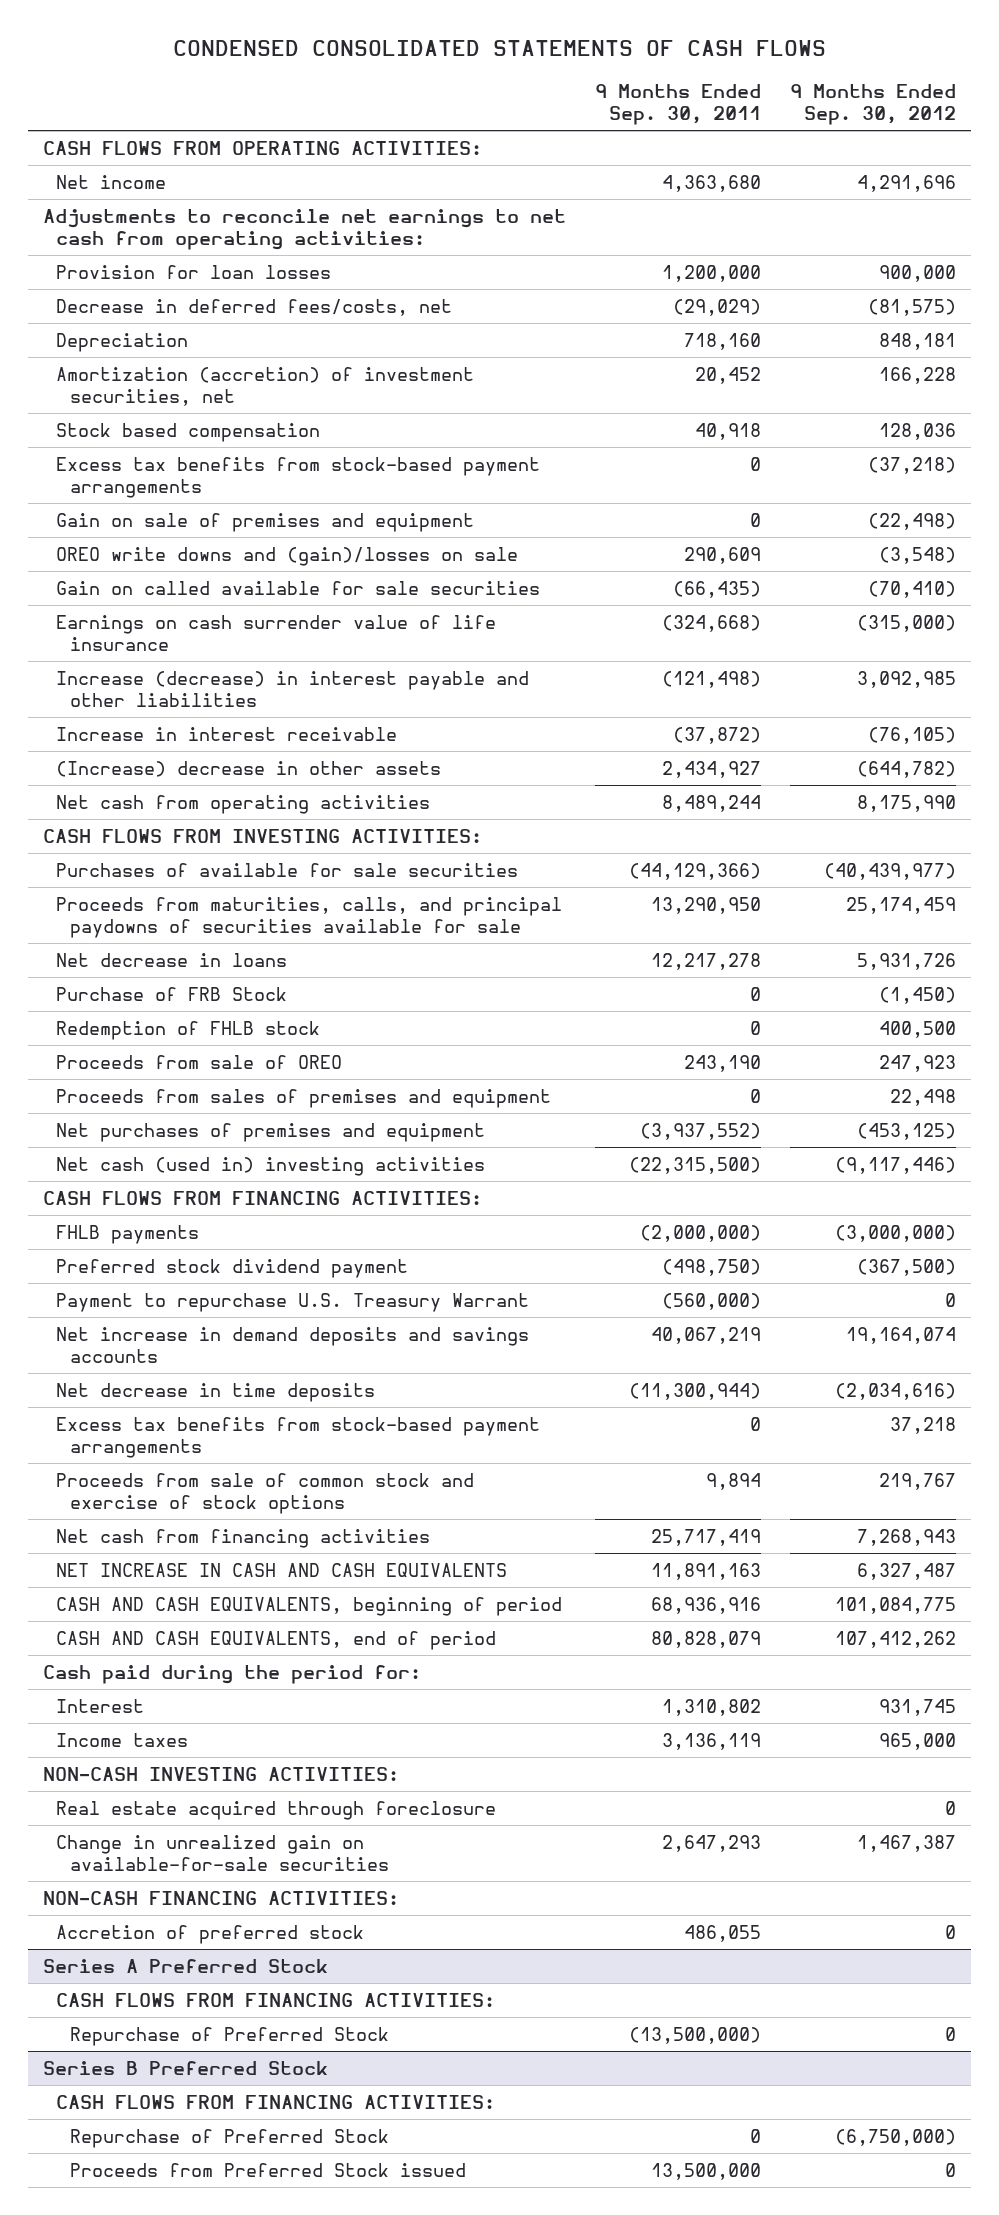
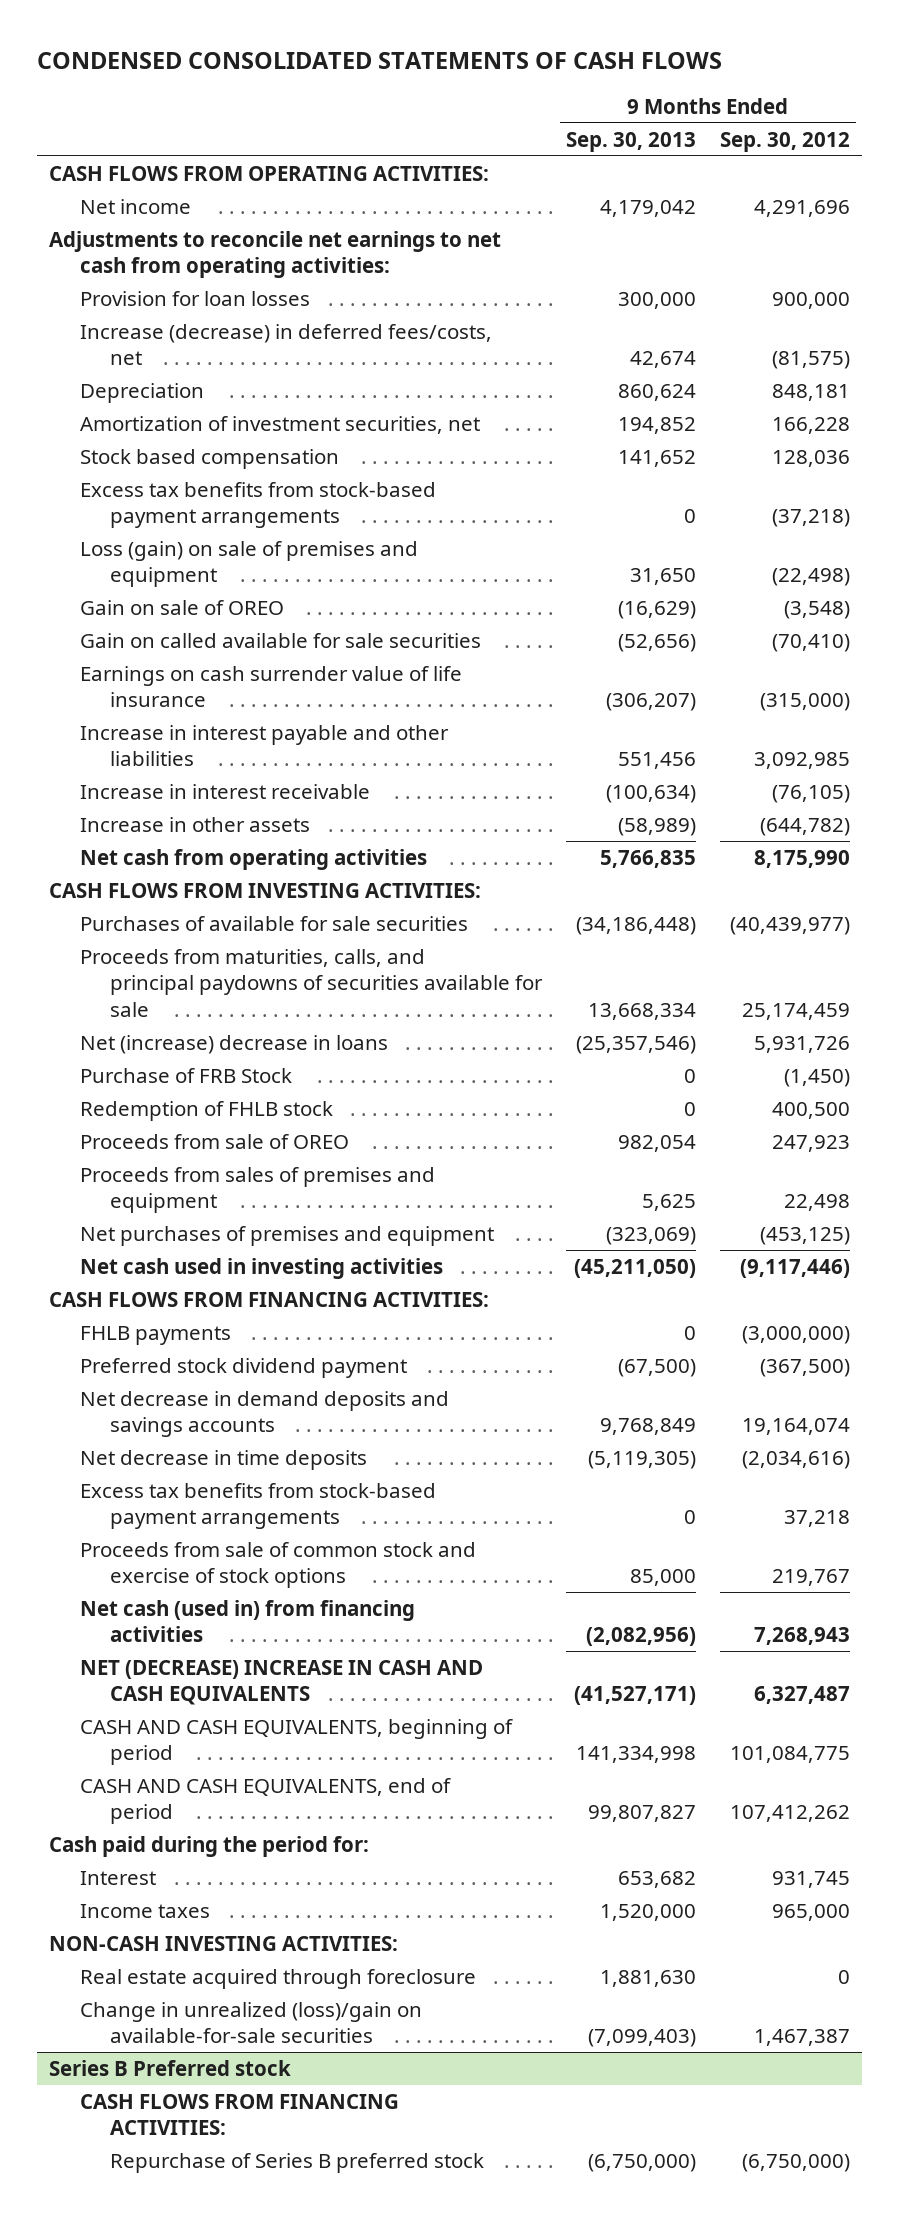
[595,83,762,125] 9 Months Ended Sep. 30, 2011 -> none
none -> [565,131,696,152] Sep. 30, 2013
[56,298,453,316] Decrease in deferred fees/costs, net -> [79,323,492,366] Increase (decrease) in deferred fees/costs, net
[56,366,475,406] Amortization (accretion) of investment securities, net -> [79,415,480,434] Amortization of investment securities, net
[56,512,475,532] Gain on sale of premises and equipment -> [79,540,418,588] Loss (gain) on sale of premises and equipment
[56,546,519,566] OREO write downs and (gain)/losses on sale -> [79,599,284,615] Gain on sale of OREO
[56,670,530,707] Increase (decrease) in interest payable and other liabilities -> [79,724,449,767] Increase in interest payable and other liabilities
[56,760,442,777] (Increase) decrease in other assets -> [79,816,310,832] Increase in other assets
[56,952,288,967] Net decrease in loans -> [79,1034,388,1054] Net (increase) decrease in loans
[56,1156,486,1176] Net cash (used in) investing activities -> [79,1257,443,1279] Net cash used in investing activities
[56,1292,530,1312] Payment to repurchase U.S. Treasury Warrant -> none
[56,1326,530,1363] Net increase in demand deposits and savings accounts -> [79,1390,449,1438] Net decrease in demand deposits and savings accounts
[56,1528,431,1548] Net cash from financing activities -> [79,1599,415,1643] Net cash (used in) from financing activities
[56,1562,508,1577] NET INCREASE IN CASH AND CASH EQUIVALENTS -> [79,1659,483,1706] NET (DECREASE) INCREASE IN CASH AND CASH EQUIVALENTS
[42,1890,399,1905] NON-CASH FINANCING ACTIVITIES: -> none
[56,1924,365,1944] Accretion of preferred stock -> none
[42,1958,328,1973] Series A Preferred Stock -> none
[56,1992,496,2007] CASH FLOWS FROM FINANCING ACTIVITIES: -> none
[69,2026,389,2046] Repurchase of Preferred Stock -> none
[56,1834,389,1871] Change in unrealized gain on available-for-sale securities -> [79,2001,422,2044] Change in unrealized (loss)/gain on available-for-sale securities
[42,2060,328,2075] Series B Preferred Stock -> [49,2059,292,2076] Series B Preferred stock
[69,2162,466,2177] Proceeds from Preferred Stock issued -> none
[69,2128,389,2148] Repurchase of Preferred Stock -> [109,2152,484,2173] Repurchase of Series B preferred stock

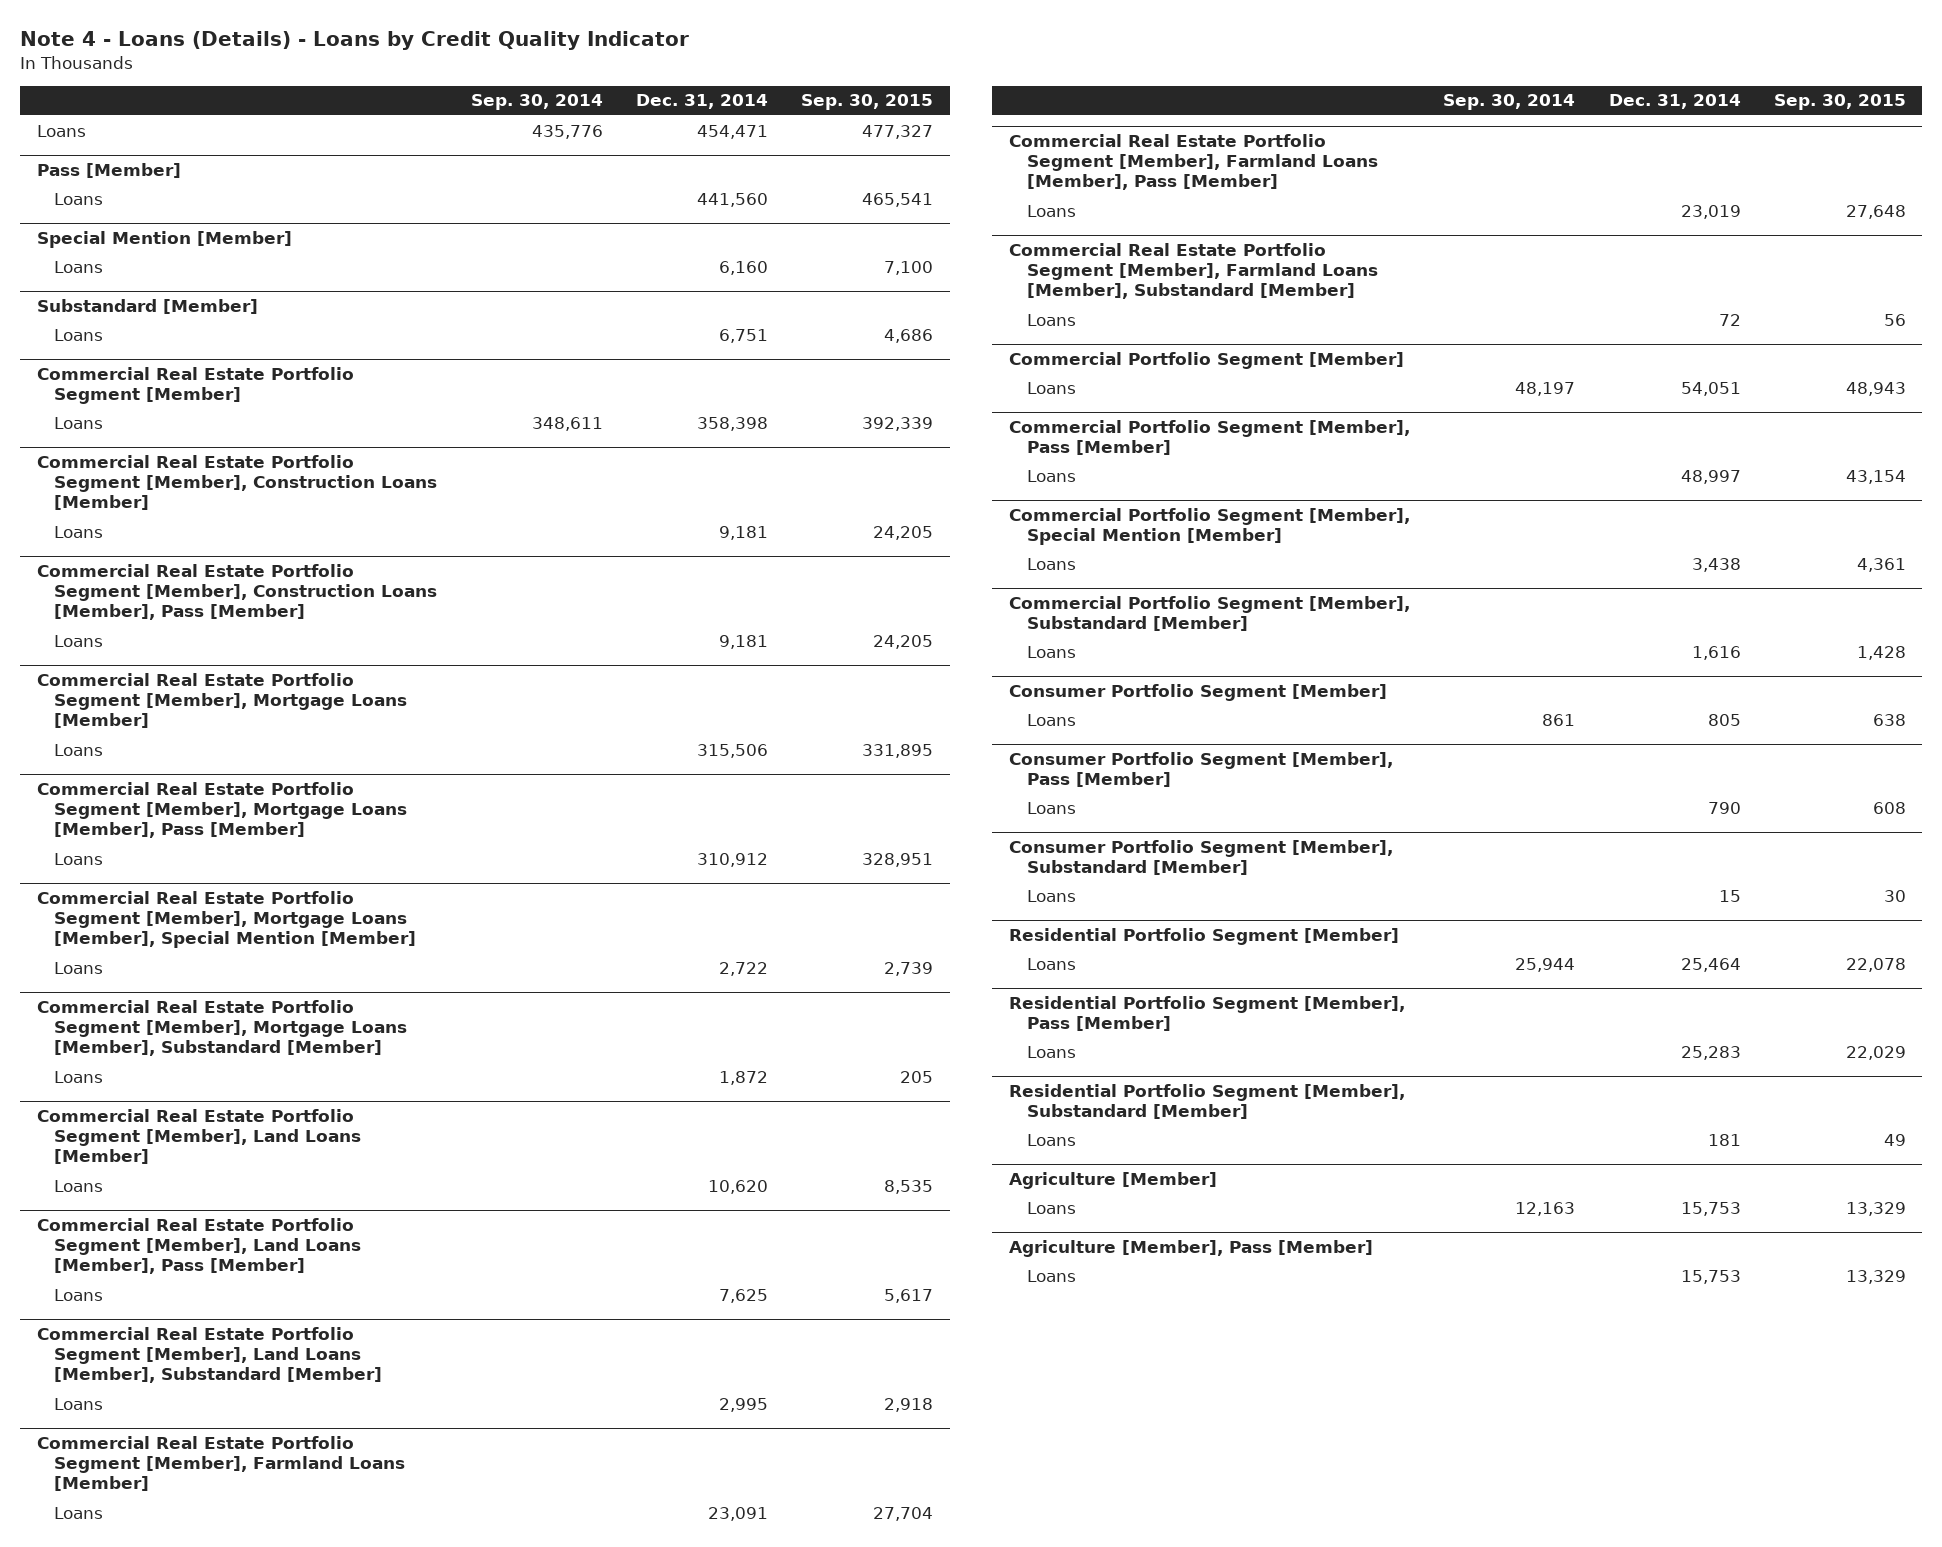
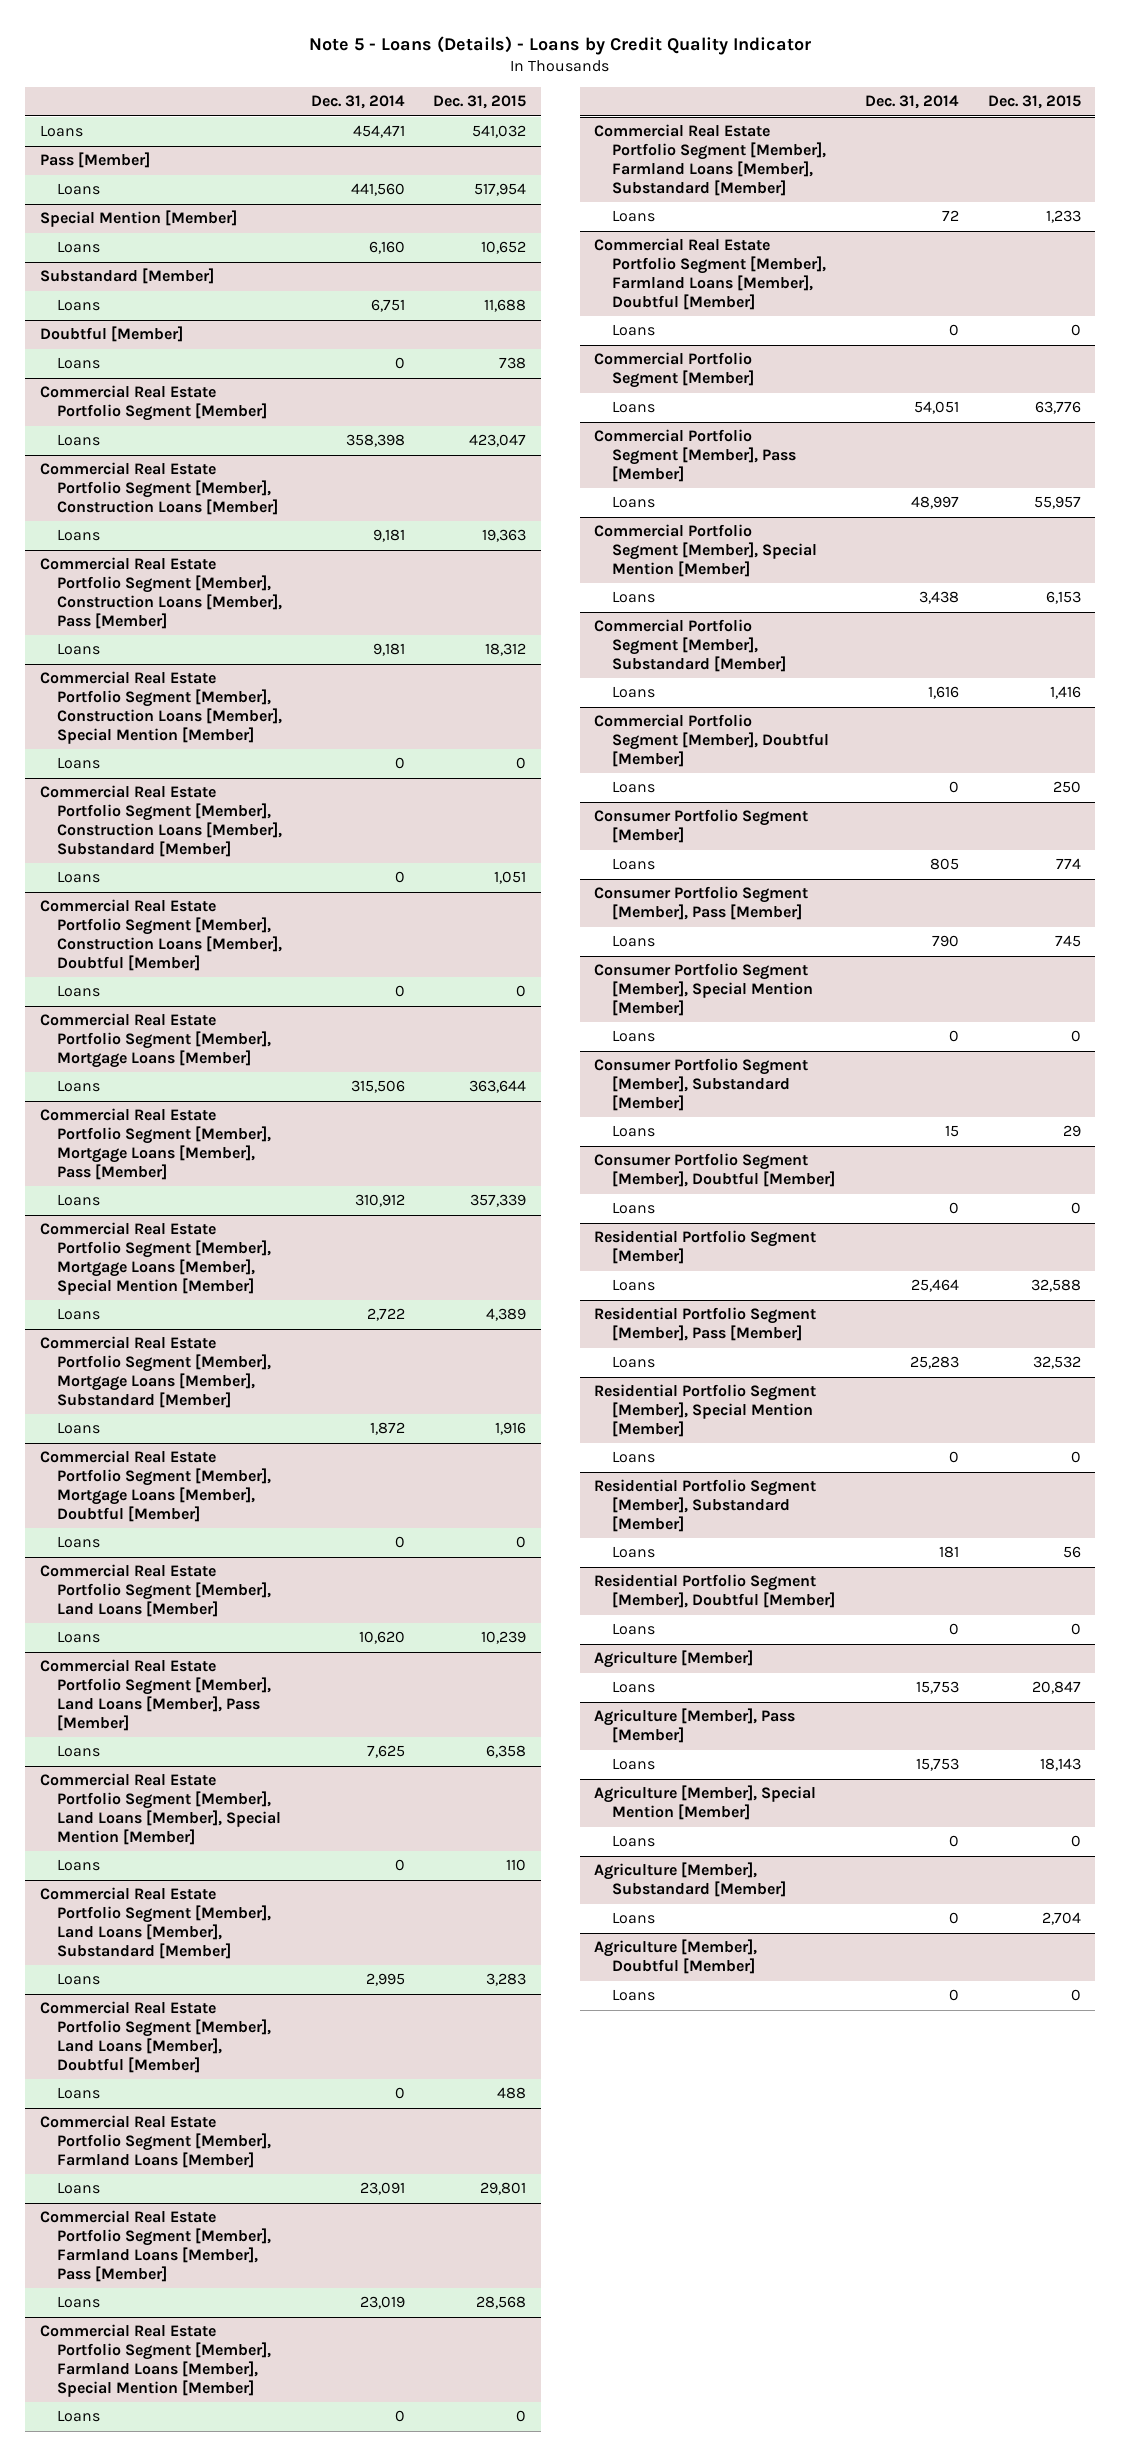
[19,31,689,51] Note 4 - Loans (Details) - Loans by Credit Quality Indicator -> [309,35,812,55] Note 5 - Loans (Details) - Loans by Credit Quality Indicator
[470,94,603,111] Sep. 30, 2014 -> none
[801,94,934,111] Sep. 30, 2015 -> none
none -> [433,95,527,110] Dec. 31, 2015
none -> [39,326,183,343] Doubtful [Member]
none -> [56,357,100,370] Loans
none -> [39,671,282,744] Commercial Real Estate Portfolio Segment [Member], Construction Loans [Member], Special Mention [Member]
none -> [56,757,100,770] Loans
none -> [39,785,282,857] Commercial Real Estate Portfolio Segment [Member], Construction Loans [Member], Substandard [Member]
none -> [56,871,100,884] Loans
none -> [39,899,282,971] Commercial Real Estate Portfolio Segment [Member], Construction Loans [Member], Doubtful [Member]
none -> [56,985,100,998] Loans
none -> [39,1450,271,1522] Commercial Real Estate Portfolio Segment [Member], Mortgage Loans [Member], Doubtful [Member]
none -> [56,1536,100,1549] Loans
none -> [39,1773,281,1845] Commercial Real Estate Portfolio Segment [Member], Land Loans [Member], Special Mention [Member]
none -> [56,1859,100,1872] Loans
none -> [39,2001,271,2073] Commercial Real Estate Portfolio Segment [Member], Land Loans [Member], Doubtful [Member]
none -> [56,2087,100,2100] Loans
none -> [39,2324,271,2397] Commercial Real Estate Portfolio Segment [Member], Farmland Loans [Member], Special Mention [Member]
none -> [56,2410,100,2423] Loans
none -> [594,238,826,310] Commercial Real Estate Portfolio Segment [Member], Farmland Loans [Member], Doubtful [Member]
none -> [611,324,655,337] Loans
none -> [594,714,829,767] Commercial Portfolio Segment [Member], Doubtful [Member]
none -> [611,781,655,794] Loans
none -> [594,963,813,1016] Consumer Portfolio Segment [Member], Special Mention [Member]
none -> [611,1030,655,1043] Loans
none -> [594,1153,835,1188] Consumer Portfolio Segment [Member], Doubtful [Member]
none -> [611,1202,655,1215] Loans
none -> [594,1384,817,1437] Residential Portfolio Segment [Member], Special Mention [Member]
none -> [611,1451,655,1464] Loans
none -> [594,1574,835,1609] Residential Portfolio Segment [Member], Doubtful [Member]
none -> [611,1623,655,1636] Loans
none -> [594,1785,817,1821] Agriculture [Member], Special Mention [Member]
none -> [611,1835,655,1848] Loans
none -> [594,1862,786,1898] Agriculture [Member], Substandard [Member]
none -> [611,1912,655,1925] Loans
none -> [594,1939,758,1975] Agriculture [Member], Doubtful [Member]
none -> [611,1989,655,2002] Loans

